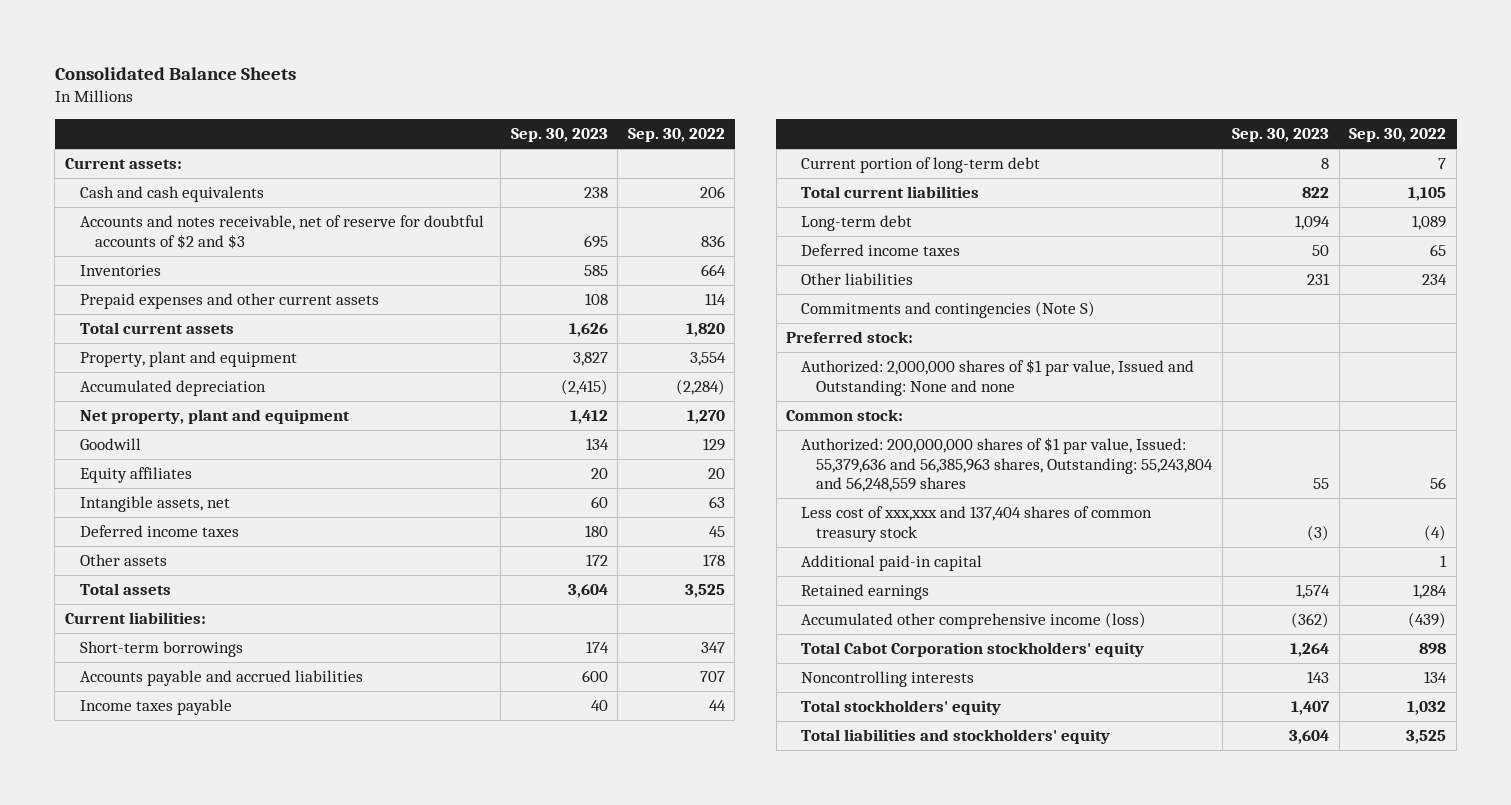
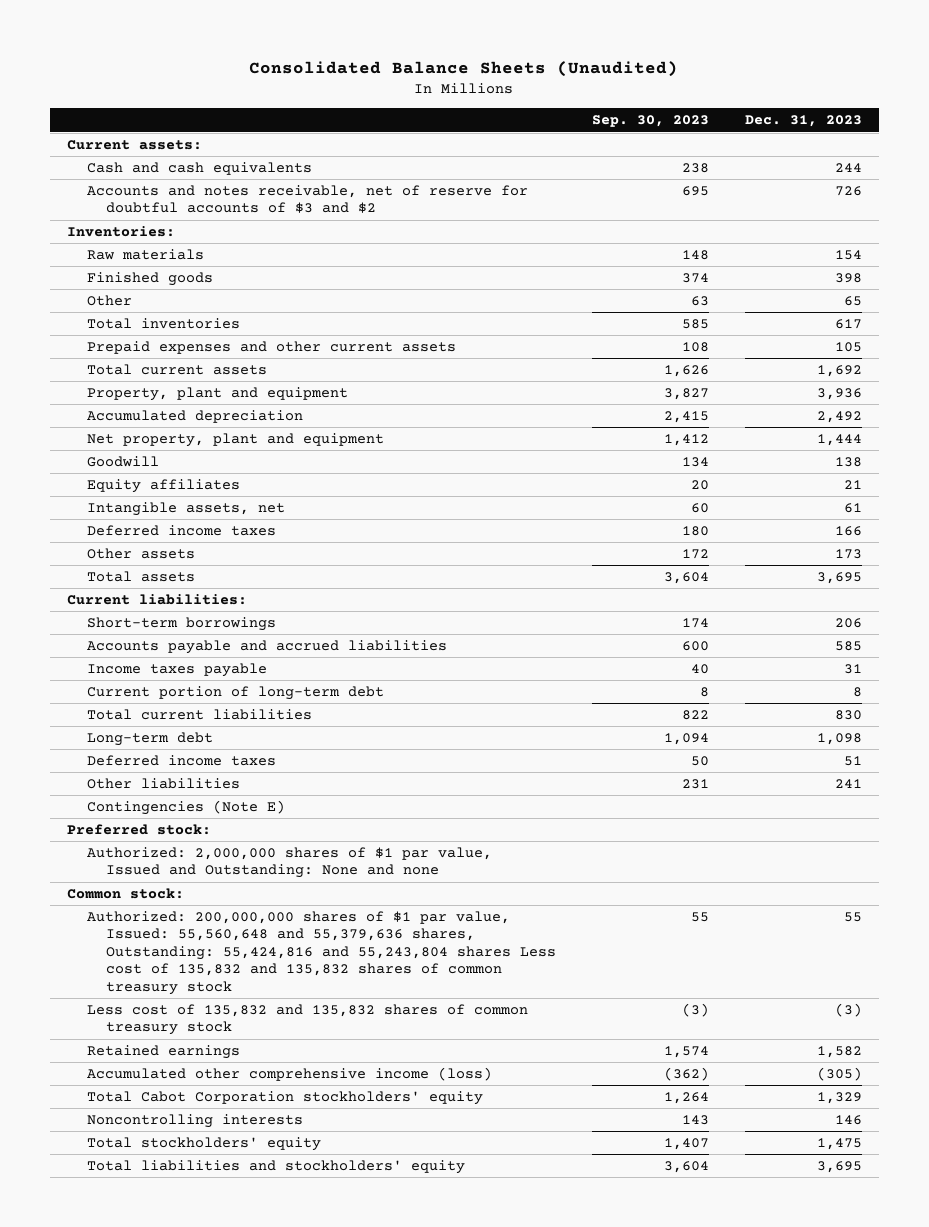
[54,67,296,81] Consolidated Balance Sheets -> [249,61,679,78] Consolidated Balance Sheets (Unaudited)
[627,128,725,143] Sep. 30, 2022 -> none
none -> [744,115,862,128] Dec. 31, 2023
[79,215,484,249] Accounts and notes receivable, net of reserve for doubtful accounts of $2 and $3 -> [86,184,528,214] Accounts and notes receivable, net of reserve for doubtful accounts of $3 and $2
none -> [67,225,176,237] Inventories:
none -> [86,248,204,260] Raw materials
none -> [86,271,213,286] Finished goods
none -> [86,294,132,306] Other
[79,265,161,277] Inventories -> [86,317,240,329] Total inventories
[560,379,608,396] (2,415) -> [663,410,709,423] 2,415
[801,301,1096,319] Commitments and contingencies (Note S) -> [86,799,285,815] Contingencies (Note E)
[801,555,983,572] Additional paid-in capital -> none
[801,437,1214,493] Authorized: 200,000,000 shares of $1 par value, Issued: 55,379,636 and 56,385,963 shares, Outstanding: 55,243,804 and 56,248,559 shares -> [86,910,557,995] Authorized: 200,000,000 shares of $1 par value, Issued: 55,560,648 and 55,379,636 shares, Outstanding: 55,424,816 and 55,243,804 shares Less cost of 135,832 and 135,832 shares of common treasury stock
[801,506,1153,542] Less cost of xxx,xxx and 137,404 shares of common treasury stock -> [86,1003,528,1036] Less cost of 135,832 and 135,832 shares of common treasury stock

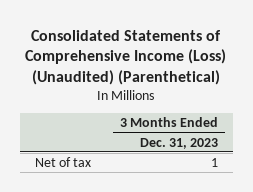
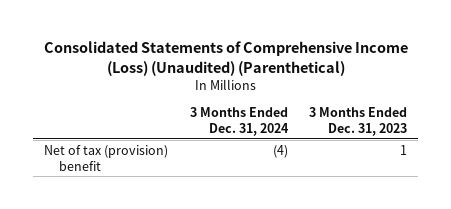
none -> [189,107,289,137] 3 Months Ended Dec. 31, 2024
[34,157,91,168] Net of tax -> [43,144,168,171] Net of tax (provision) benefit

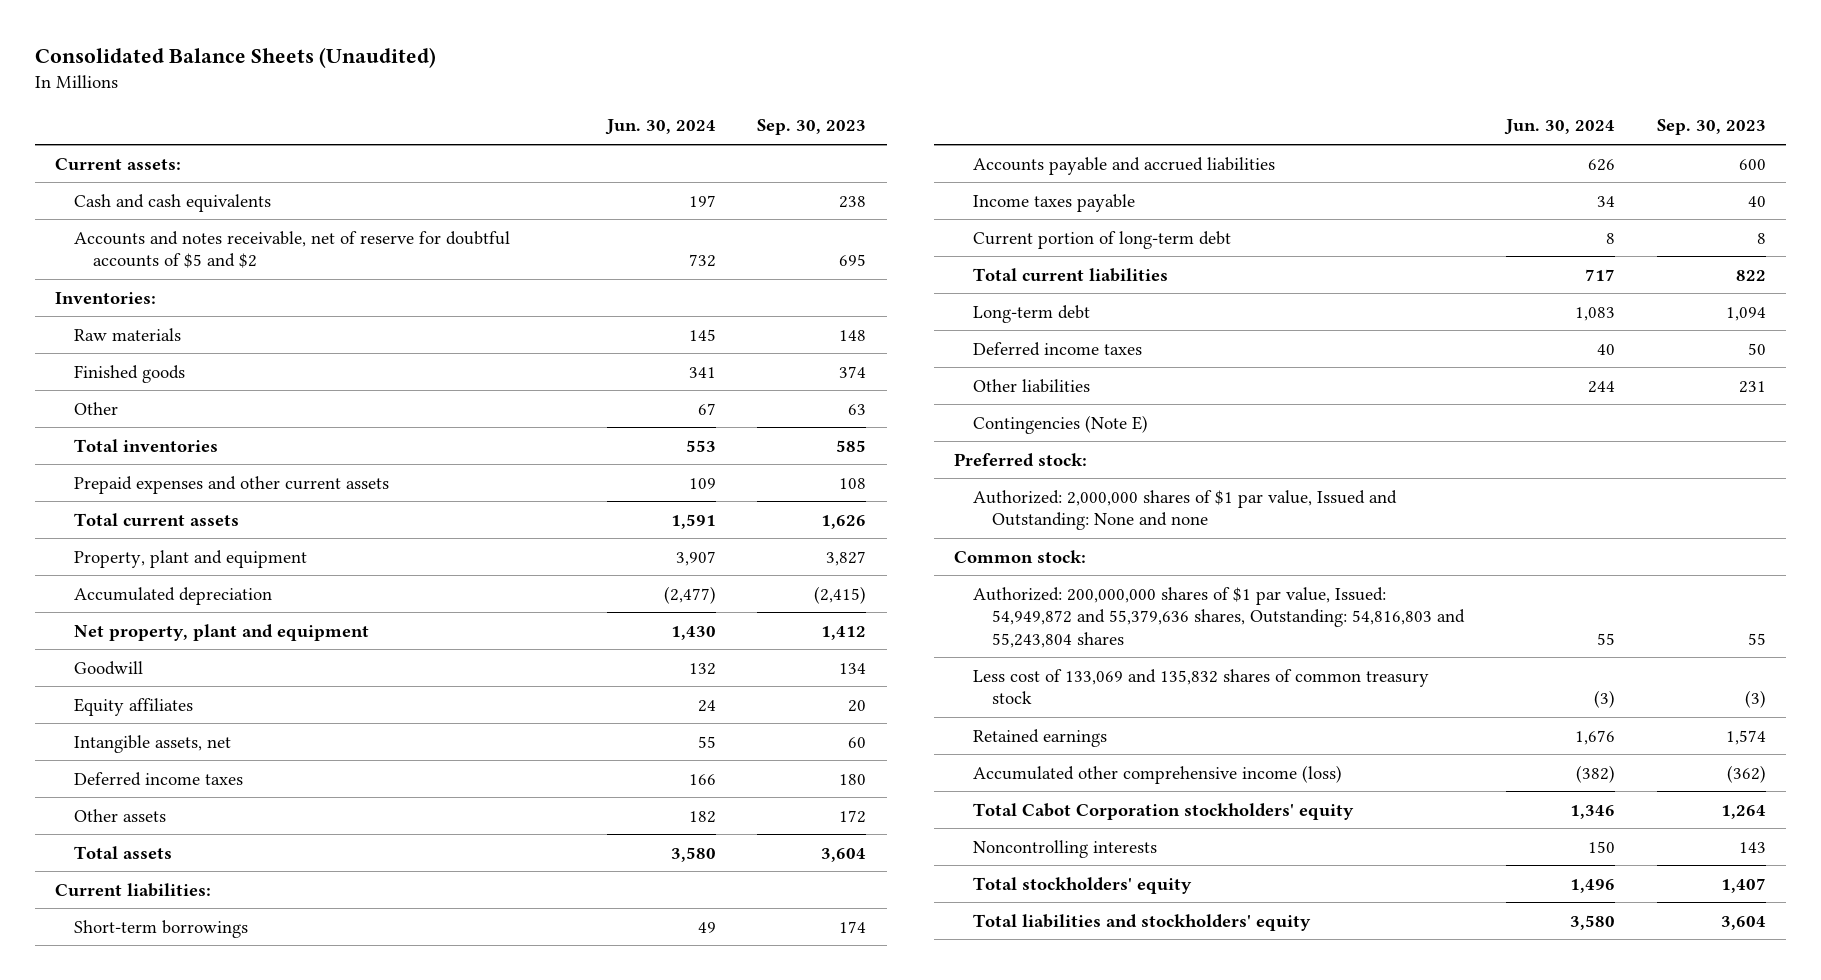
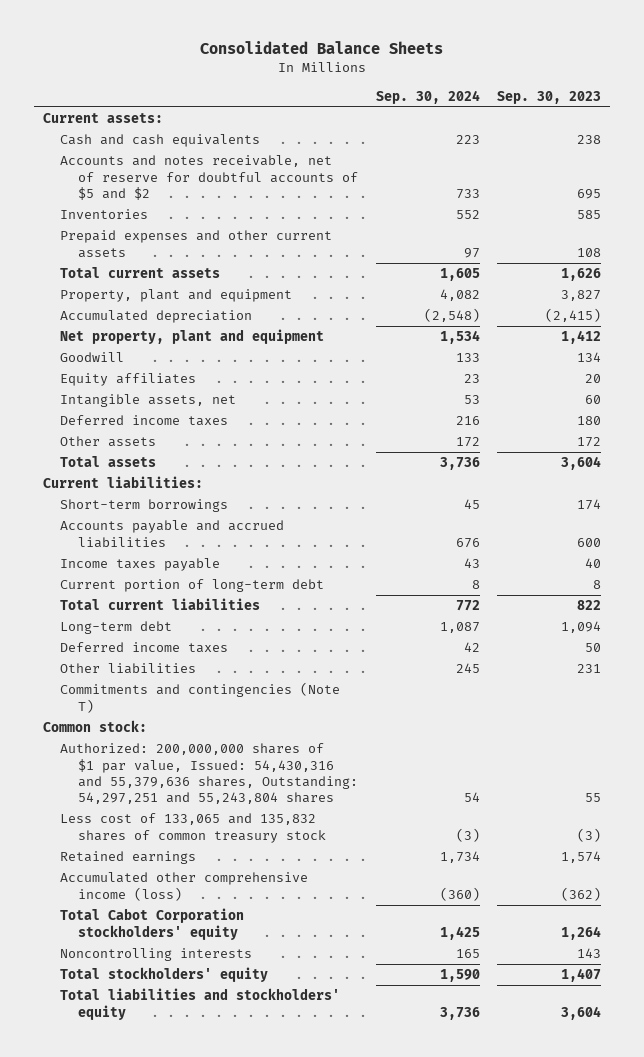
[34,47,436,69] Consolidated Balance Sheets (Unaudited) -> [200,41,444,55] Consolidated Balance Sheets
[604,119,716,136] Jun. 30, 2024 -> none
none -> [375,89,480,104] Sep. 30, 2024
[55,291,157,304] Inventories: -> none
[74,327,182,341] Raw materials -> none
[74,364,186,383] Finished goods -> none
[74,401,119,415] Other -> none
[74,438,219,452] Total inventories -> [60,209,149,220] Inventories
[954,452,1088,467] Preferred stock: -> none
[973,489,1398,531] Authorized: 2,000,000 shares of $1 par value, Issued and Outstanding: None and none -> none
[973,414,1149,434] Contingencies (Note E) -> [60,682,341,713] Commitments and contingencies (Note T)
[973,586,1466,648] Authorized: 200,000,000 shares of $1 par value, Issued: 54,949,872 and 55,379,636 shares, Outstanding: 54,816,803 and 55,243,804 shares -> [60,743,358,805] Authorized: 200,000,000 shares of $1 par value, Issued: 54,430,316 and 55,379,636 shares, Outstanding: 54,297,251 and 55,243,804 shares
[973,668,1430,705] Less cost of 133,069 and 135,832 shares of common treasury stock -> [60,813,326,843] Less cost of 133,065 and 135,832 shares of common treasury stock

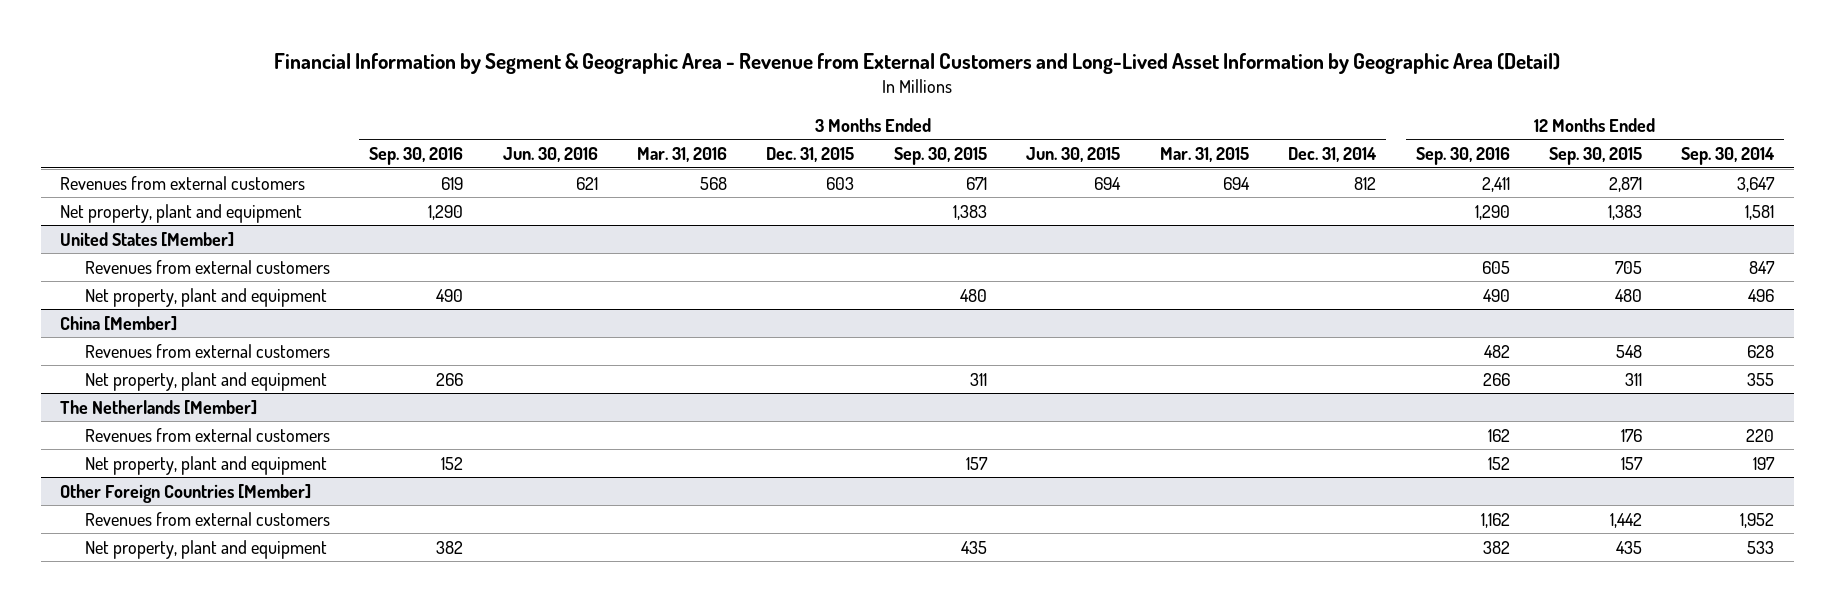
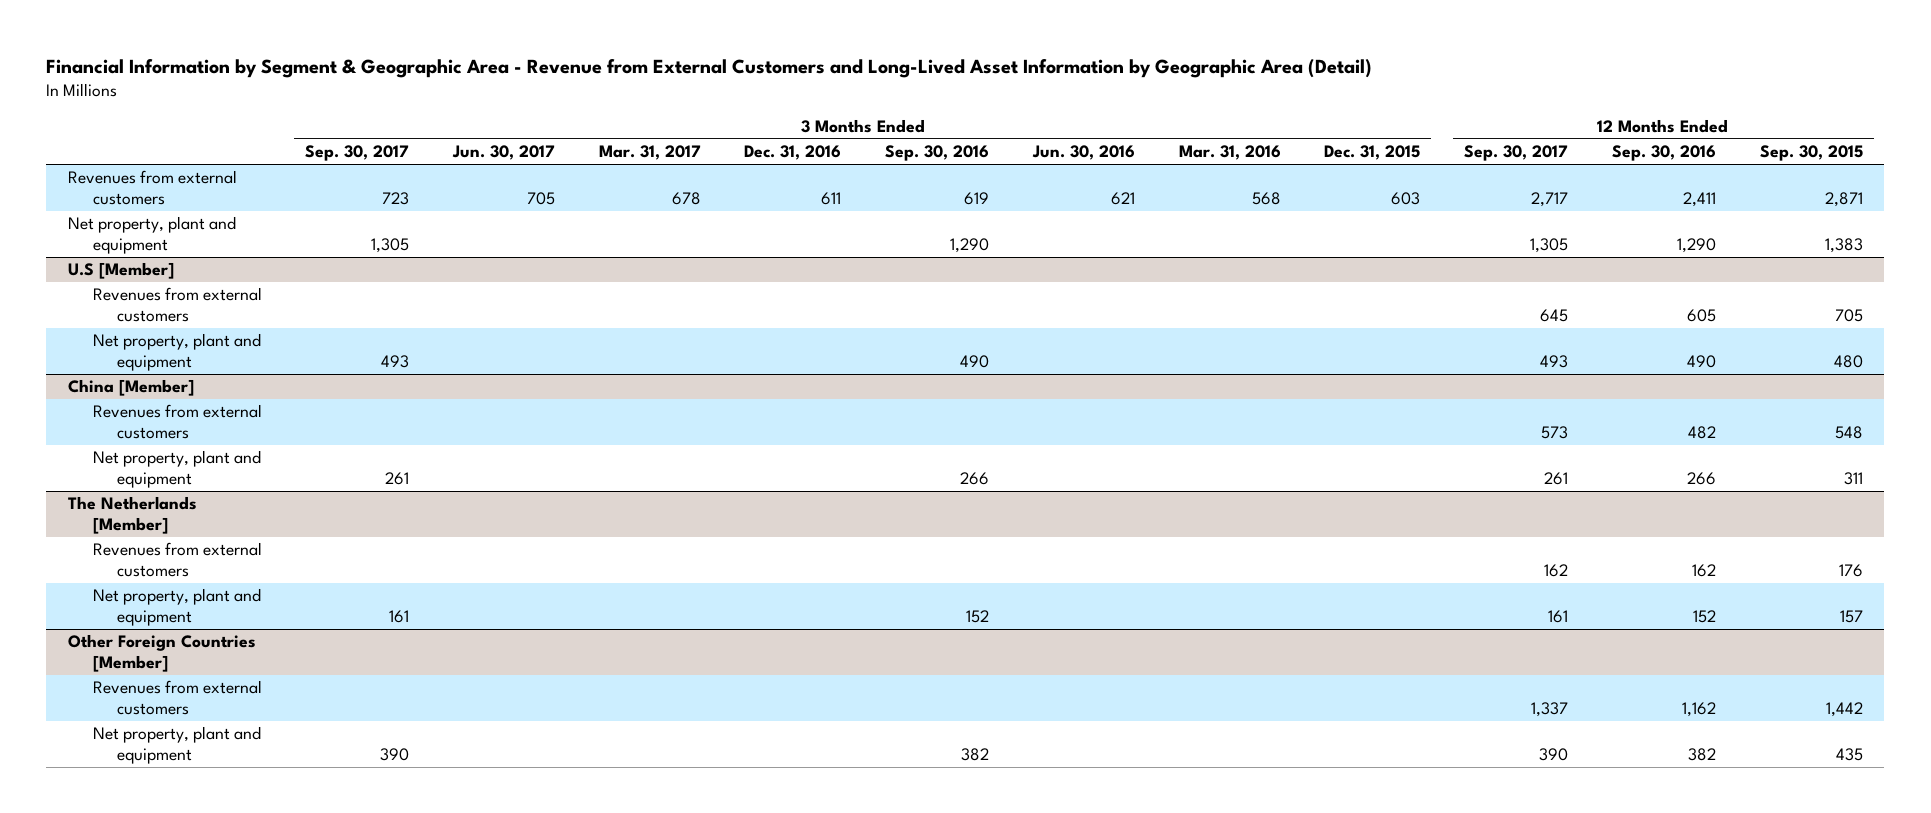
[893,147,987,166] Sep. 30, 2015 -> none
[1026,147,1121,163] Jun. 30, 2015 -> none
[1159,147,1249,163] Mar. 31, 2015 -> none
[1288,147,1378,163] Dec. 31, 2014 -> none
[1681,147,1776,166] Sep. 30, 2014 -> none
none -> [305,145,410,162] Sep. 30, 2017
none -> [452,145,556,161] Jun. 30, 2017
none -> [598,145,701,161] Mar. 31, 2017
none -> [744,145,842,161] Dec. 31, 2016
none -> [1464,145,1569,162] Sep. 30, 2017
[60,231,235,247] United States [Member] -> [68,262,175,280] U.S [Member]

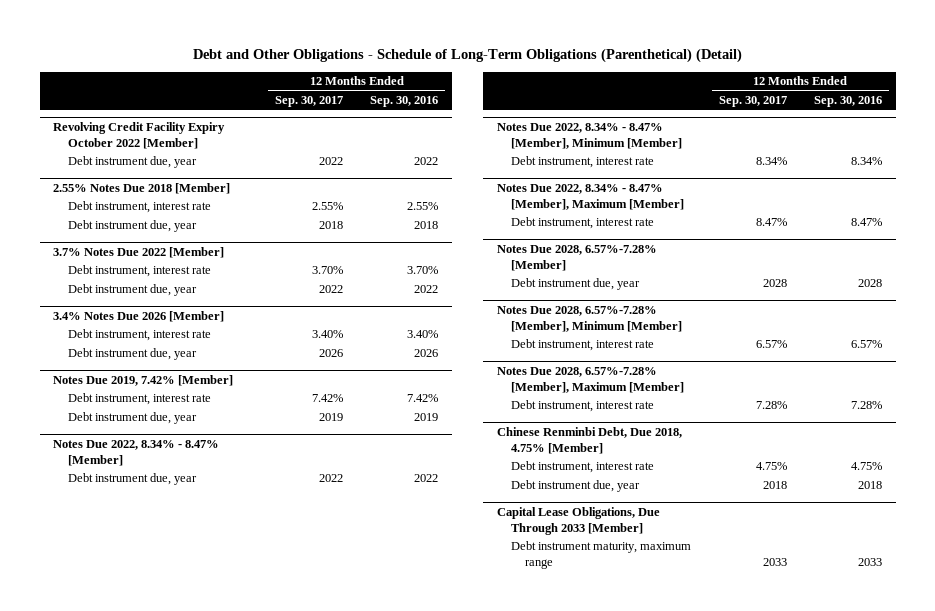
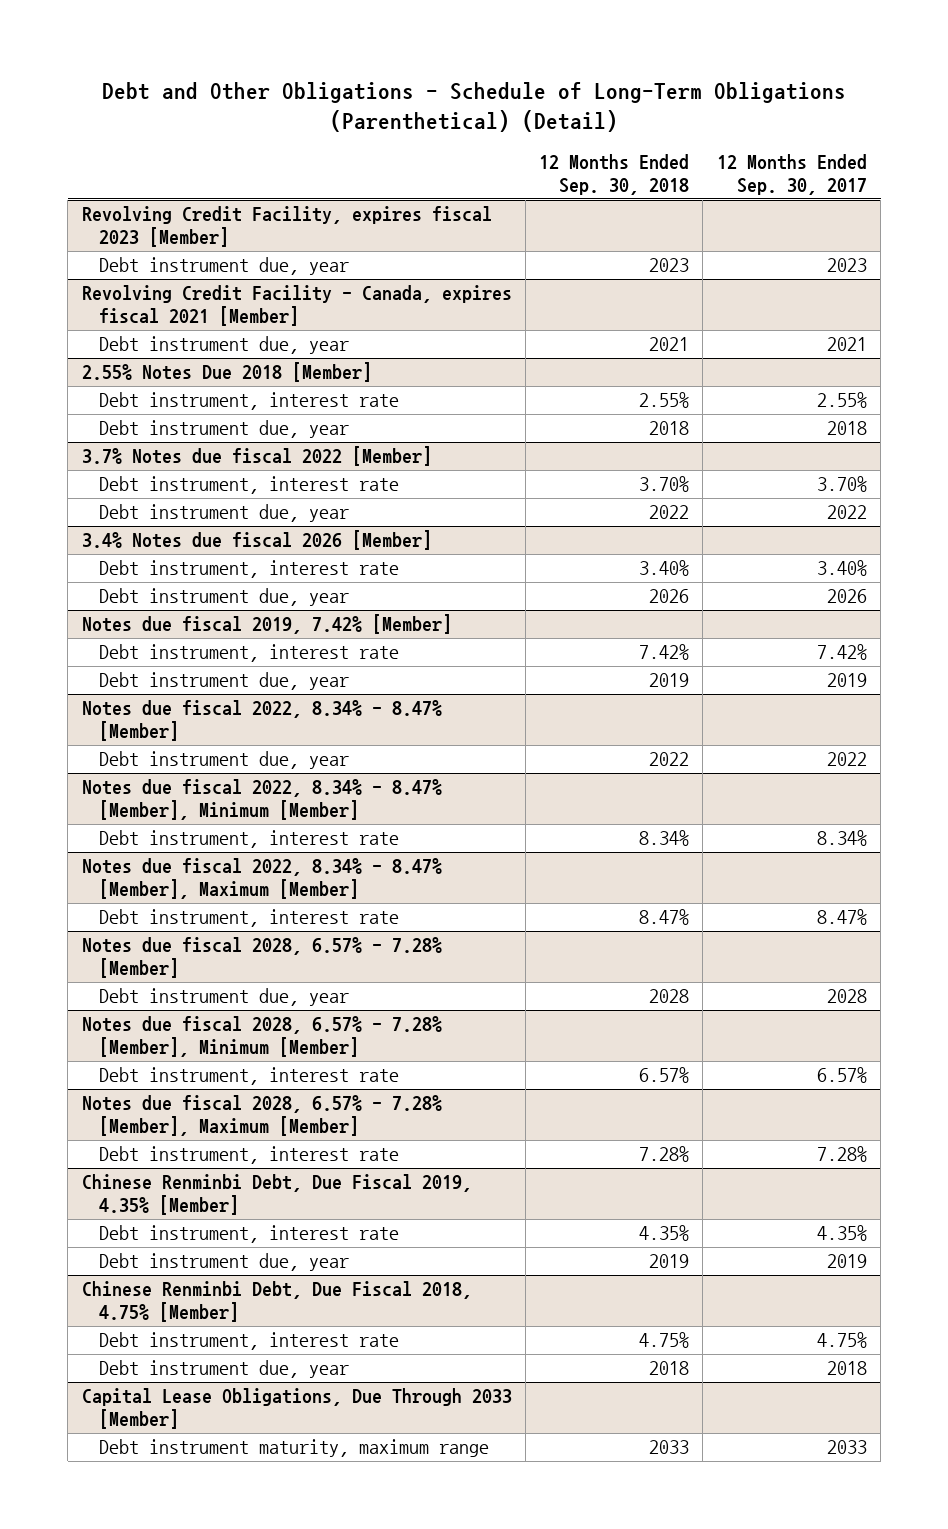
[370,95,439,107] Sep. 30, 2016 -> none
none -> [539,153,690,195] 12 Months Ended Sep. 30, 2018
[53,122,226,149] Revolving Credit Facility Expiry October 2022 [Member] -> none
none -> [81,206,492,248] Revolving Credit Facility, expires fiscal 2023 [Member]
[318,157,343,166] 2022 -> [826,258,867,273] 2023
none -> [81,285,512,327] Revolving Credit Facility - Canada, expires fiscal 2021 [Member]
none -> [98,336,349,355] Debt instrument due, year
[53,247,225,259] 3.7% Notes Due 2022 [Member] -> [81,446,432,467] 3.7% Notes due fiscal 2022 [Member]
[53,311,225,323] 3.4% Notes Due 2026 [Member] -> [81,530,432,551] 3.4% Notes due fiscal 2026 [Member]
[53,375,234,387] Notes Due 2019, 7.42% [Member] -> [81,614,452,635] Notes due fiscal 2019, 7.42% [Member]
[53,440,220,466] Notes Due 2022, 8.34% - 8.47% [Member] -> [81,700,442,742] Notes due fiscal 2022, 8.34% - 8.47% [Member]
[497,123,683,149] Notes Due 2022, 8.34% - 8.47% [Member], Minimum [Member] -> [81,779,442,821] Notes due fiscal 2022, 8.34% - 8.47% [Member], Minimum [Member]
[497,184,685,210] Notes Due 2022, 8.34% - 8.47% [Member], Maximum [Member] -> [81,858,442,900] Notes due fiscal 2022, 8.34% - 8.47% [Member], Maximum [Member]
[497,245,658,271] Notes Due 2028, 6.57%-7.28% [Member] -> [81,937,442,979] Notes due fiscal 2028, 6.57% - 7.28% [Member]
[497,306,683,332] Notes Due 2028, 6.57%-7.28% [Member], Minimum [Member] -> [81,1016,442,1058] Notes due fiscal 2028, 6.57% - 7.28% [Member], Minimum [Member]
[497,367,685,393] Notes Due 2028, 6.57%-7.28% [Member], Maximum [Member] -> [81,1095,442,1137] Notes due fiscal 2028, 6.57% - 7.28% [Member], Maximum [Member]
none -> [81,1174,472,1216] Chinese Renminbi Debt, Due Fiscal 2019, 4.35% [Member]
none -> [98,1225,399,1244] Debt instrument, interest rate
none -> [98,1253,349,1272] Debt instrument due, year
[497,427,683,454] Chinese Renminbi Debt, Due 2018, 4.75% [Member] -> [81,1281,472,1323] Chinese Renminbi Debt, Due Fiscal 2018, 4.75% [Member]

